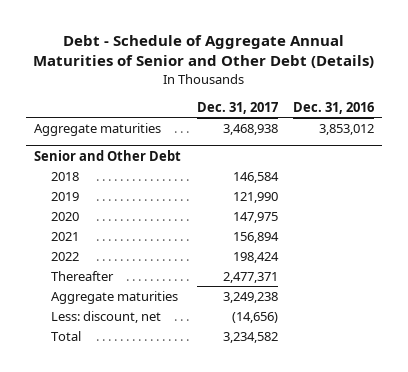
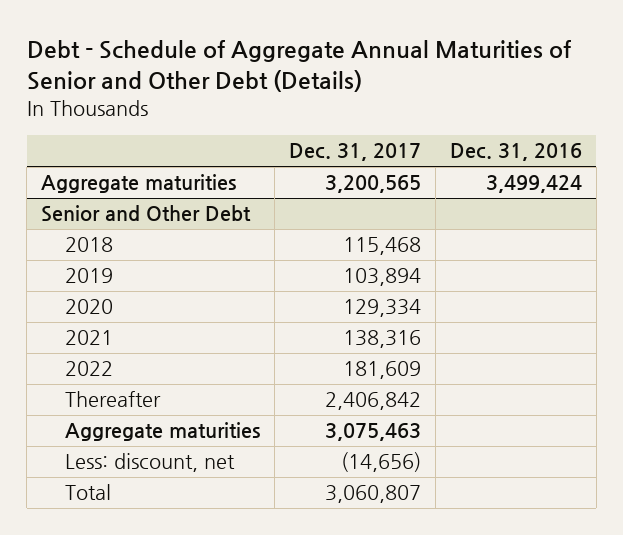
[222,123,278,135] 3,468,938 -> [324,175,421,194] 3,200,565
[319,123,375,135] 3,853,012 -> [485,175,582,194] 3,499,424
[232,171,279,183] 146,584 -> [342,237,421,256] 115,468
[232,191,278,203] 121,990 -> [342,268,421,287] 103,894
[232,211,278,223] 147,975 -> [342,299,421,318] 129,334
[232,231,279,243] 156,894 -> [342,330,421,349] 138,316
[232,251,279,263] 198,424 -> [342,361,421,380] 181,609
[222,271,278,283] 2,477,371 -> [324,392,421,411] 2,406,842
[222,291,278,303] 3,249,238 -> [324,423,421,442] 3,075,463
[222,331,278,343] 3,234,582 -> [324,485,421,504] 3,060,807

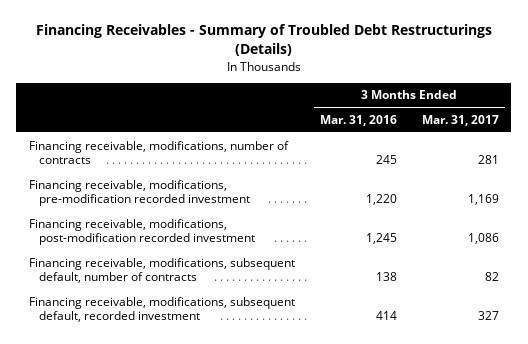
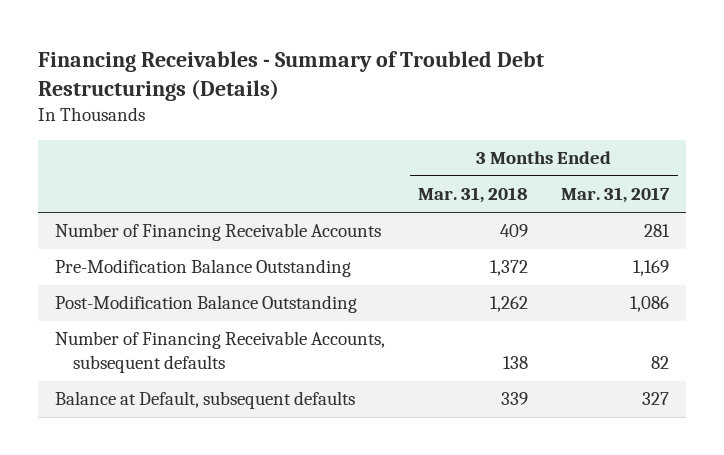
[319,114,397,126] Mar. 31, 2016 -> none
none -> [418,187,529,204] Mar. 31, 2018
[28,140,289,165] Financing receivable, modifications, number of contracts -> [54,223,381,242] Number of Financing Receivable Accounts
[28,179,250,207] Financing receivable, modifications, pre-modification recorded investment -> [54,259,351,278] Pre-Modification Balance Outstanding
[28,218,255,246] Financing receivable, modifications, post-modification recorded investment -> [54,295,357,314] Post-Modification Balance Outstanding
[28,257,295,284] Financing receivable, modifications, subsequent default, number of contracts -> [54,331,385,373] Number of Financing Receivable Accounts, subsequent defaults
[28,296,295,323] Financing receivable, modifications, subsequent default, recorded investment -> [54,391,355,410] Balance at Default, subsequent defaults

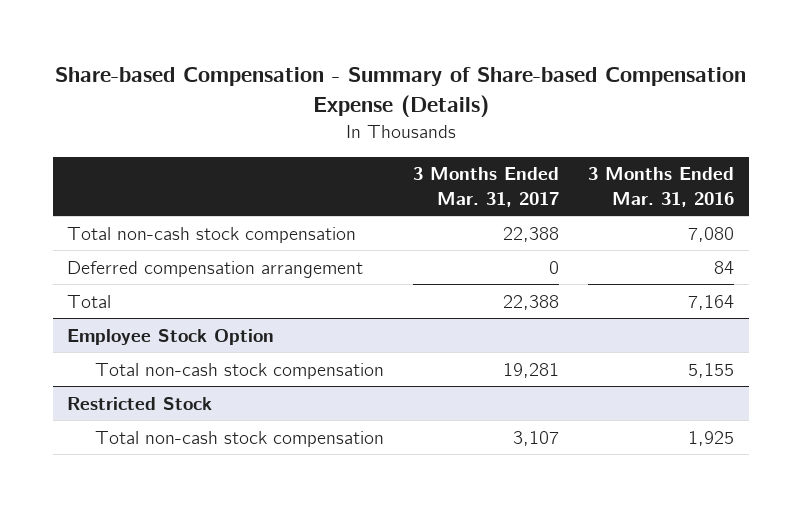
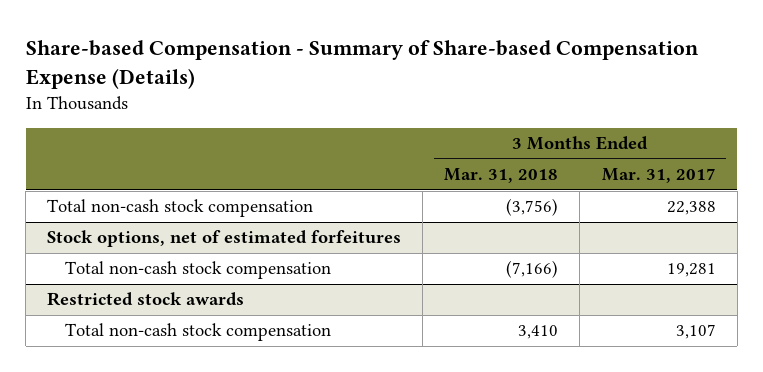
[588,167,735,207] 3 Months Ended Mar. 31, 2016 -> none
none -> [444,168,559,184] Mar. 31, 2018
[67,260,364,278] Deferred compensation arrangement -> none
[67,294,112,308] Total -> none
[67,328,275,345] Employee Stock Option -> [47,230,402,248] Stock options, net of estimated forfeitures
[67,396,213,410] Restricted Stock -> [47,292,245,307] Restricted stock awards

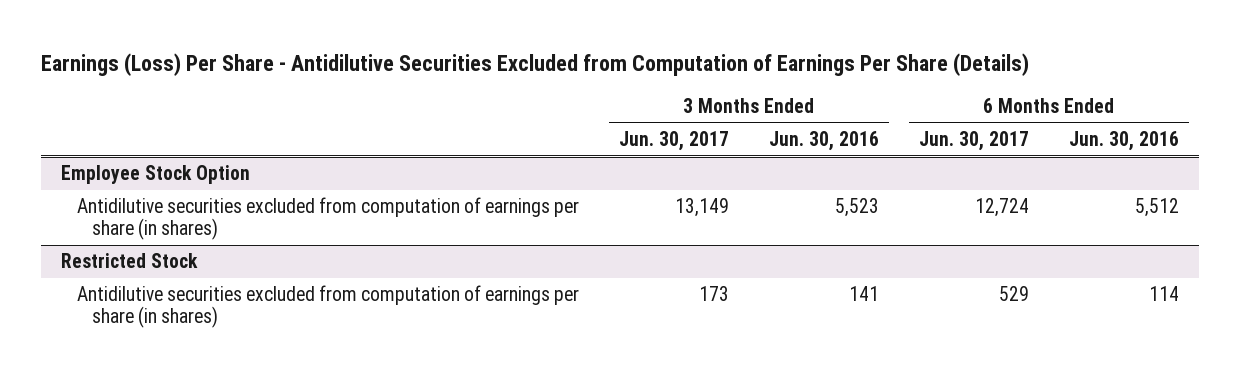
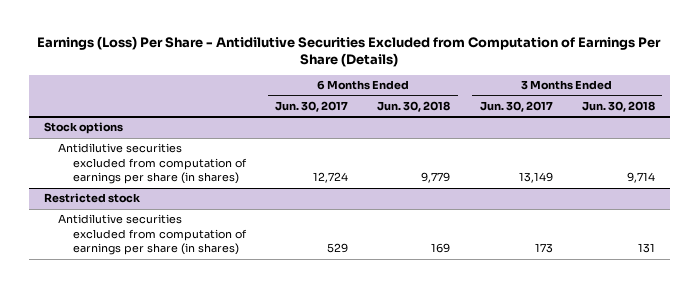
[768,131,879,152] Jun. 30, 2016 -> none
[1068,131,1179,152] Jun. 30, 2016 -> none
none -> [377,101,451,113] Jun. 30, 2018
none -> [581,101,655,113] Jun. 30, 2018
[61,165,251,185] Employee Stock Option -> [44,122,124,135] Stock options
[61,253,199,269] Restricted Stock -> [44,193,142,204] Restricted stock

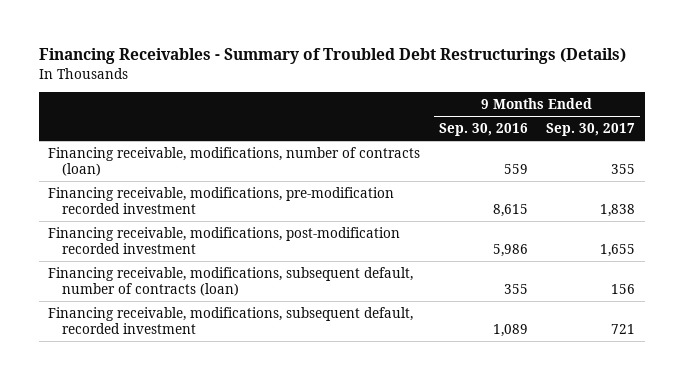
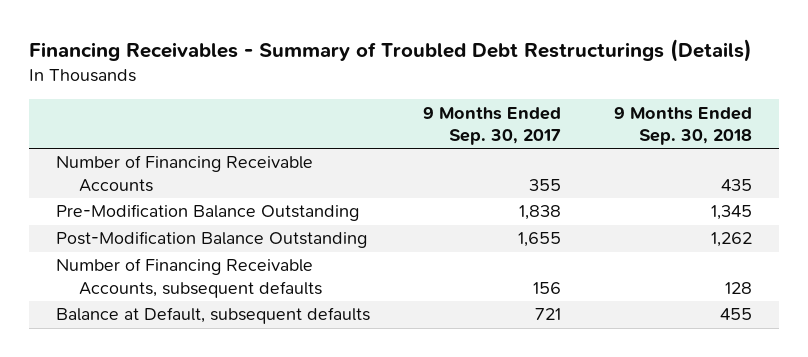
[438,123,528,137] Sep. 30, 2016 -> none
none -> [614,106,753,145] 9 Months Ended Sep. 30, 2018
[48,146,421,177] Financing receivable, modifications, number of contracts (loan) -> [55,155,313,192] Number of Financing Receivable Accounts
[48,186,395,215] Financing receivable, modifications, pre-modification recorded investment -> [55,204,359,222] Pre-Modification Balance Outstanding
[48,226,401,255] Financing receivable, modifications, post-modification recorded investment -> [55,231,367,249] Post-Modification Balance Outstanding
[48,266,414,297] Financing receivable, modifications, subsequent default, number of contracts (loan) -> [55,258,323,298] Number of Financing Receivable Accounts, subsequent defaults
[48,306,414,335] Financing receivable, modifications, subsequent default, recorded investment -> [55,307,370,325] Balance at Default, subsequent defaults

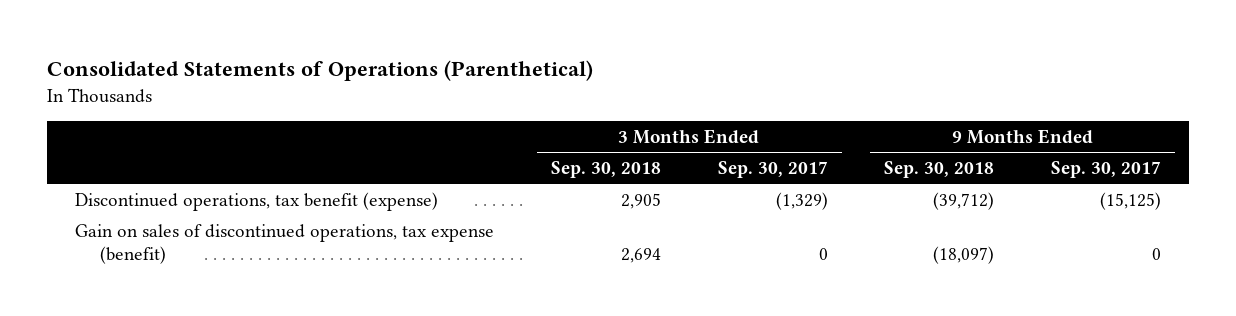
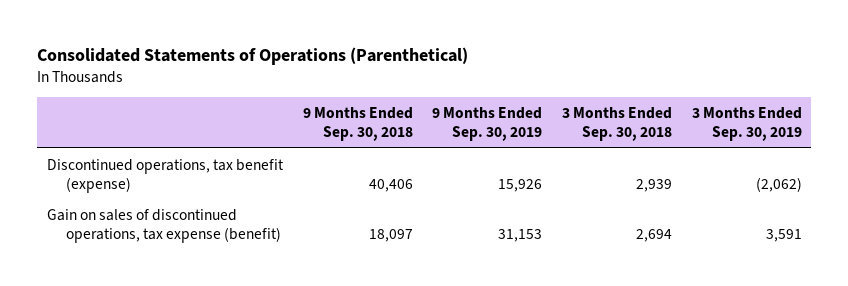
[717,160,828,178] Sep. 30, 2017 -> none
[1050,160,1161,178] Sep. 30, 2017 -> none
none -> [432,106,543,142] 9 Months Ended Sep. 30, 2019
none -> [691,106,802,142] 3 Months Ended Sep. 30, 2019
[620,192,661,209] 2,905 -> [635,178,672,192] 2,939
[933,191,995,210] (39,712) -> [368,178,413,192] 40,406
[933,245,995,264] (18,097) -> [368,228,413,242] 18,097

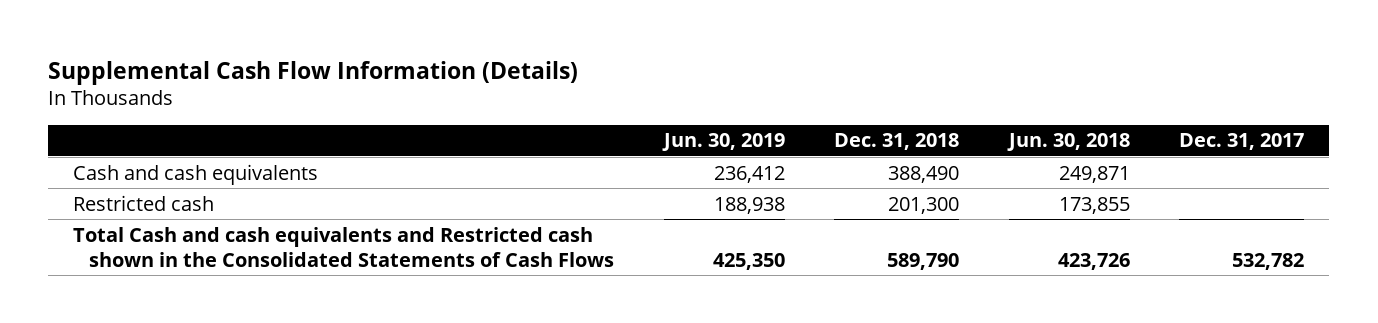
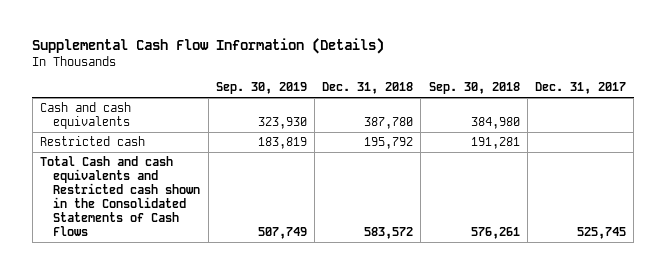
[661,133,785,152] Jun. 30, 2019 -> none
[1006,133,1130,152] Jun. 30, 2018 -> none
none -> [215,82,307,95] Sep. 30, 2019
none -> [428,82,520,95] Sep. 30, 2018
[888,165,960,183] 388,490 -> [364,116,414,129] 387,780
[888,196,960,214] 201,300 -> [364,136,414,149] 195,792
[887,252,960,270] 589,790 -> [364,226,414,239] 583,572
[1232,252,1305,270] 532,782 -> [577,226,627,239] 525,745

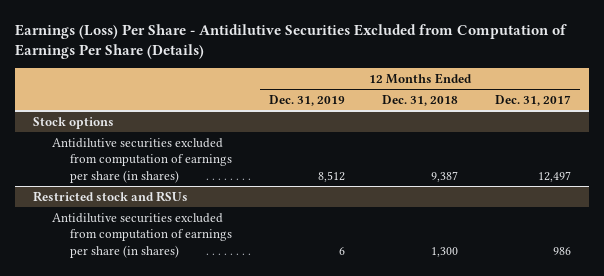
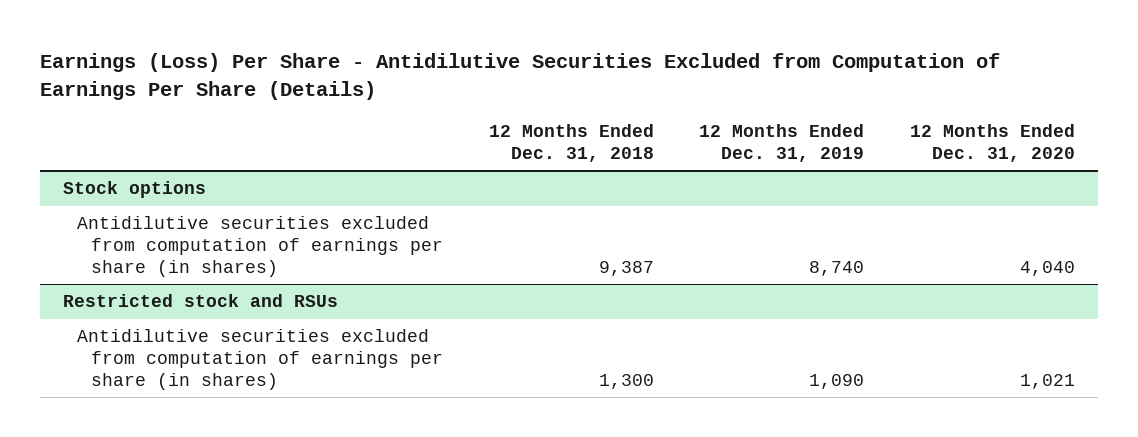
[494,94,571,106] Dec. 31, 2017 -> none
none -> [910,124,1076,162] 12 Months Ended Dec. 31, 2020
[318,170,346,182] 8,512 -> [809,260,865,276] 8,740
[339,246,346,255] 6 -> [809,373,865,389] 1,090

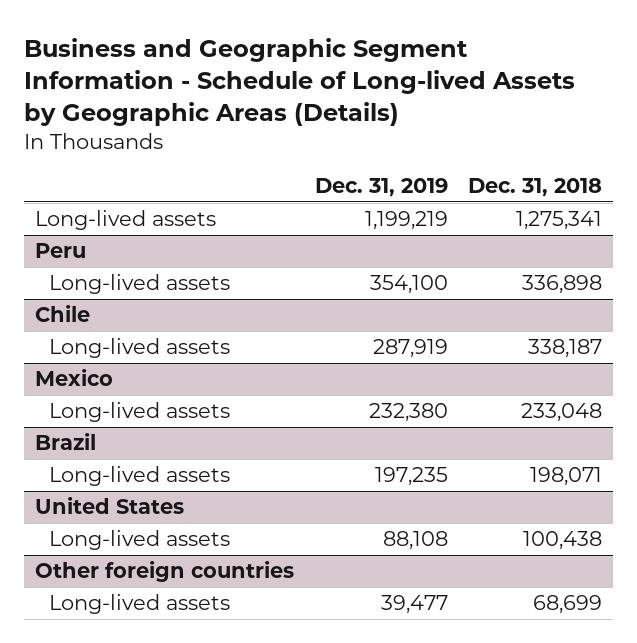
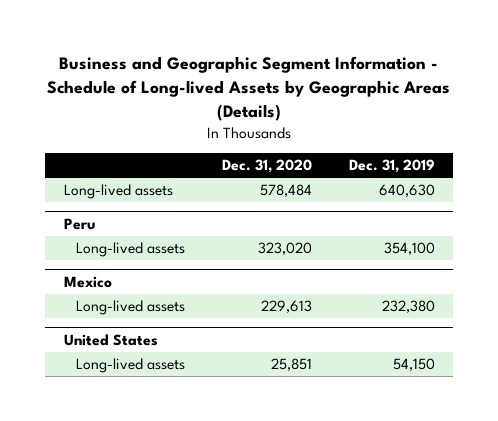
[468,178,603,198] Dec. 31, 2018 -> none
none -> [221,159,312,174] Dec. 31, 2020
[364,211,448,231] 1,199,219 -> [378,184,435,198] 640,630
[34,305,90,323] Chile -> none
[49,338,231,359] Long-lived assets -> none
[34,433,96,451] Brazil -> none
[49,466,231,487] Long-lived assets -> none
[34,561,294,583] Other foreign countries -> none
[49,594,231,615] Long-lived assets -> none
[382,531,448,551] 88,108 -> [392,358,435,372] 54,150

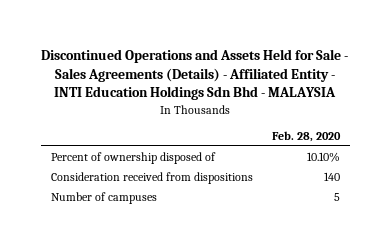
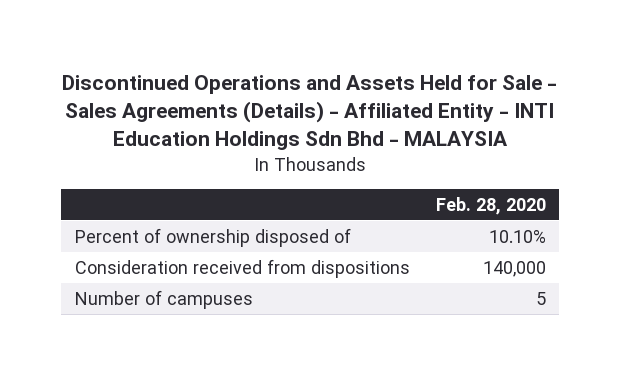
[324,172,341,182] 140 -> [482,260,546,277] 140,000

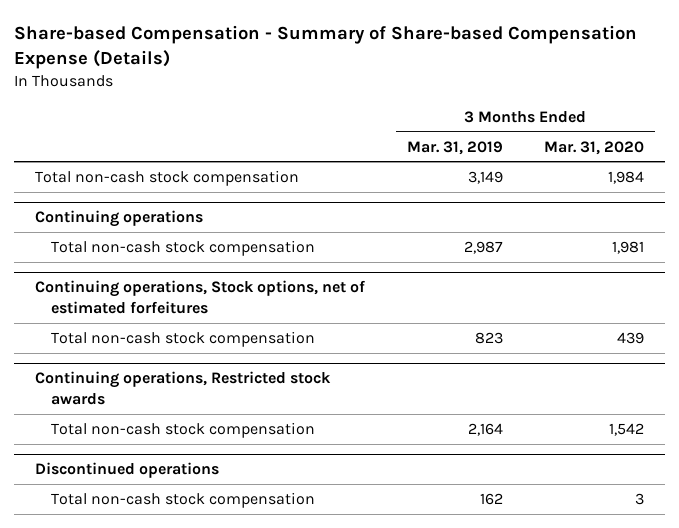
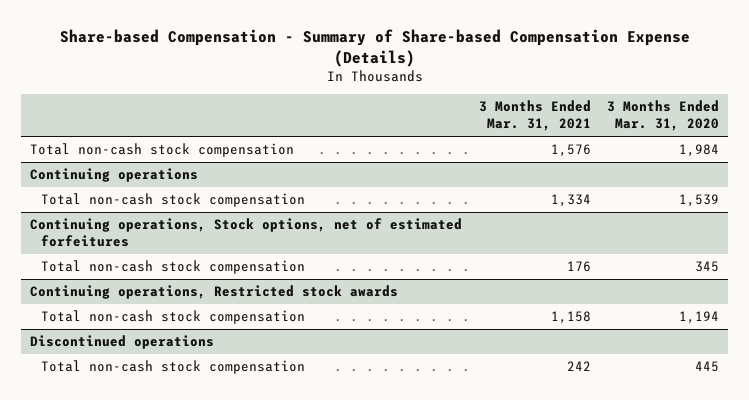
[406,140,503,155] Mar. 31, 2019 -> none
none -> [478,100,591,132] 3 Months Ended Mar. 31, 2021
[612,240,645,254] 1,981 -> [679,193,720,207] 1,539
[617,331,645,344] 439 -> [695,260,720,272] 345
[609,422,645,436] 1,542 -> [679,310,720,324] 1,194
[635,492,645,505] 3 -> [695,360,720,372] 445

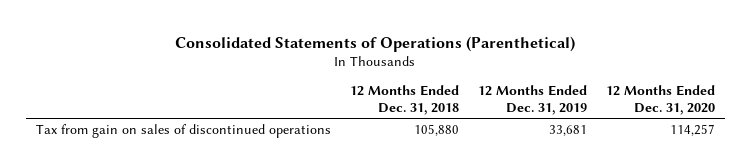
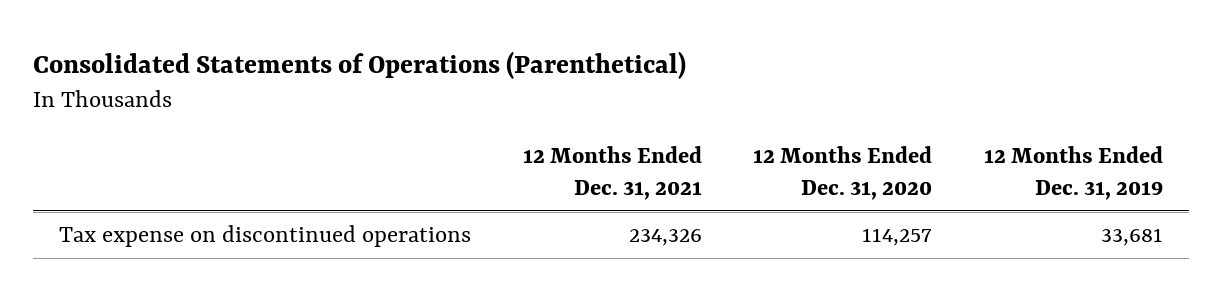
[349,85,459,116] 12 Months Ended Dec. 31, 2018 -> none
none -> [522,145,702,201] 12 Months Ended Dec. 31, 2021
[35,124,331,139] Tax from gain on sales of discontinued operations -> [58,225,471,248] Tax expense on discontinued operations

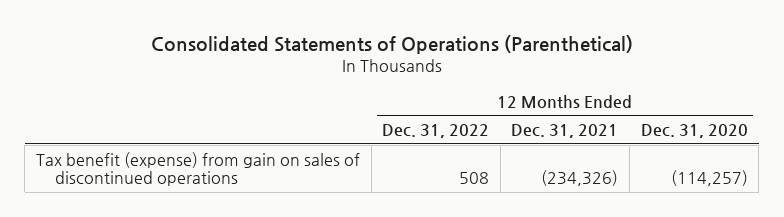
[984,145,1164,201] 12 Months Ended Dec. 31, 2019 -> none
none -> [382,124,490,139] Dec. 31, 2022
[58,225,471,248] Tax expense on discontinued operations -> [35,151,360,187] Tax benefit (expense) from gain on sales of discontinued operations
[628,229,702,247] 234,326 -> [541,170,619,187] (234,326)
[862,228,933,247] 114,257 -> [670,170,748,187] (114,257)

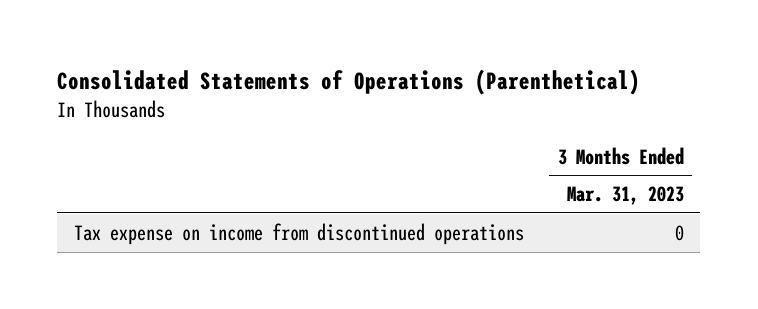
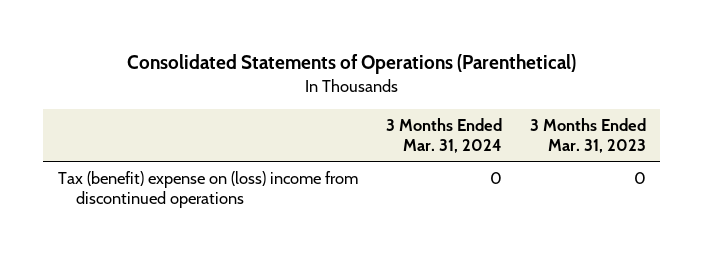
none -> [385,117,502,153] 3 Months Ended Mar. 31, 2024
[74,222,525,245] Tax expense on income from discontinued operations -> [57,170,358,209] Tax (benefit) expense on (loss) income from discontinued operations

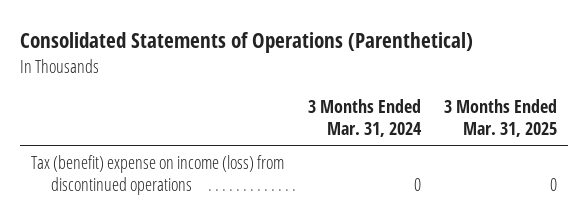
[530,117,647,153] 3 Months Ended Mar. 31, 2023 -> none
none -> [443,99,557,138] 3 Months Ended Mar. 31, 2025
[57,170,358,209] Tax (benefit) expense on (loss) income from discontinued operations -> [31,154,285,195] Tax (benefit) expense on income (loss) from discontinued operations

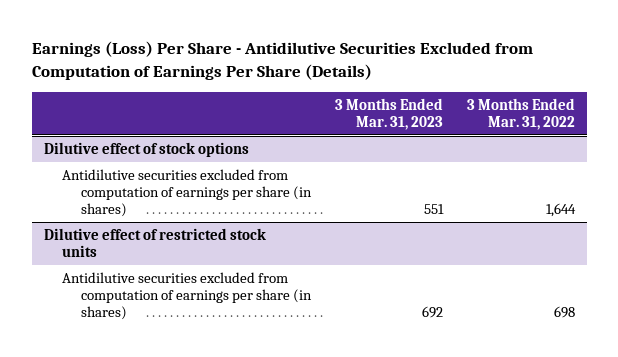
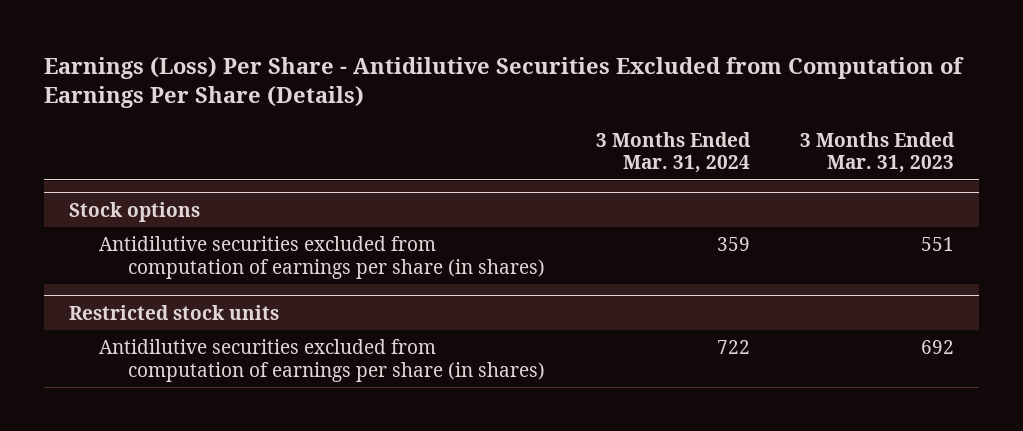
[466,97,575,130] 3 Months Ended Mar. 31, 2022 -> none
none -> [595,131,751,174] 3 Months Ended Mar. 31, 2024
[43,142,249,158] Dilutive effect of stock options -> [69,201,201,222] Stock options
[43,228,266,257] Dilutive effect of restricted stock units -> [69,304,280,320] Restricted stock units

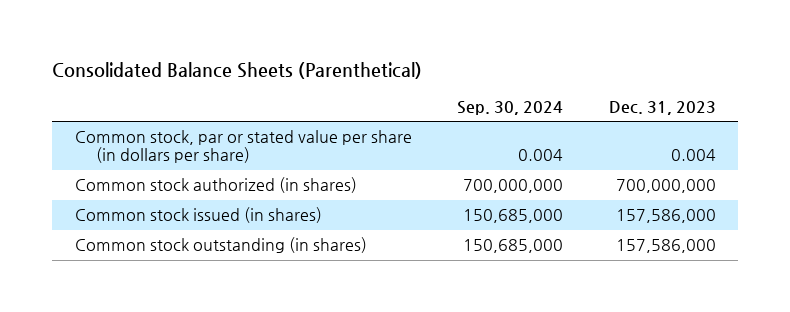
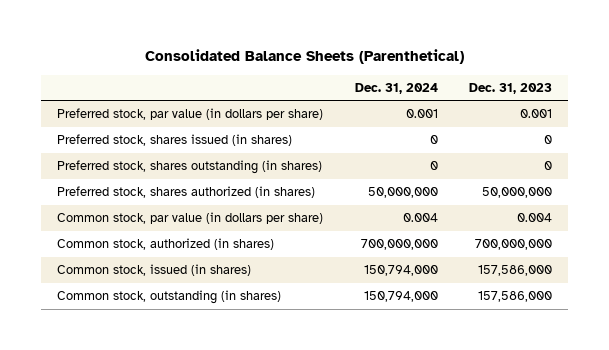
[457,101,564,116] Sep. 30, 2024 -> none
none -> [354,82,438,94] Dec. 31, 2024
none -> [56,108,323,121] Preferred stock, par value (in dollars per share)
none -> [56,134,292,147] Preferred stock, shares issued (in shares)
none -> [56,160,322,175] Preferred stock, shares outstanding (in shares)
none -> [56,186,315,199] Preferred stock, shares authorized (in shares)
[74,130,412,164] Common stock, par or stated value per share (in dollars per share) -> [56,212,323,225] Common stock, par value (in dollars per share)
[74,177,357,194] Common stock authorized (in shares) -> [56,238,274,251] Common stock, authorized (in shares)
[74,207,322,224] Common stock issued (in shares) -> [56,264,251,277] Common stock, issued (in shares)
[74,237,367,254] Common stock outstanding (in shares) -> [56,290,281,305] Common stock, outstanding (in shares)

